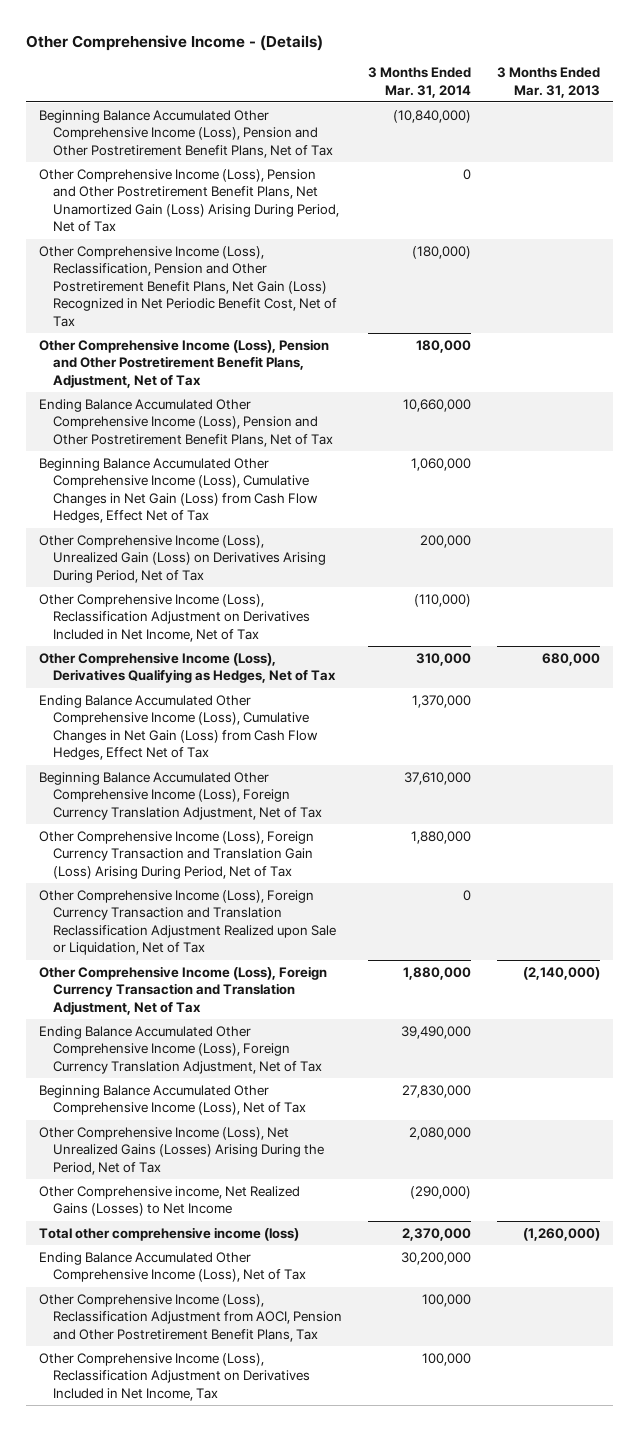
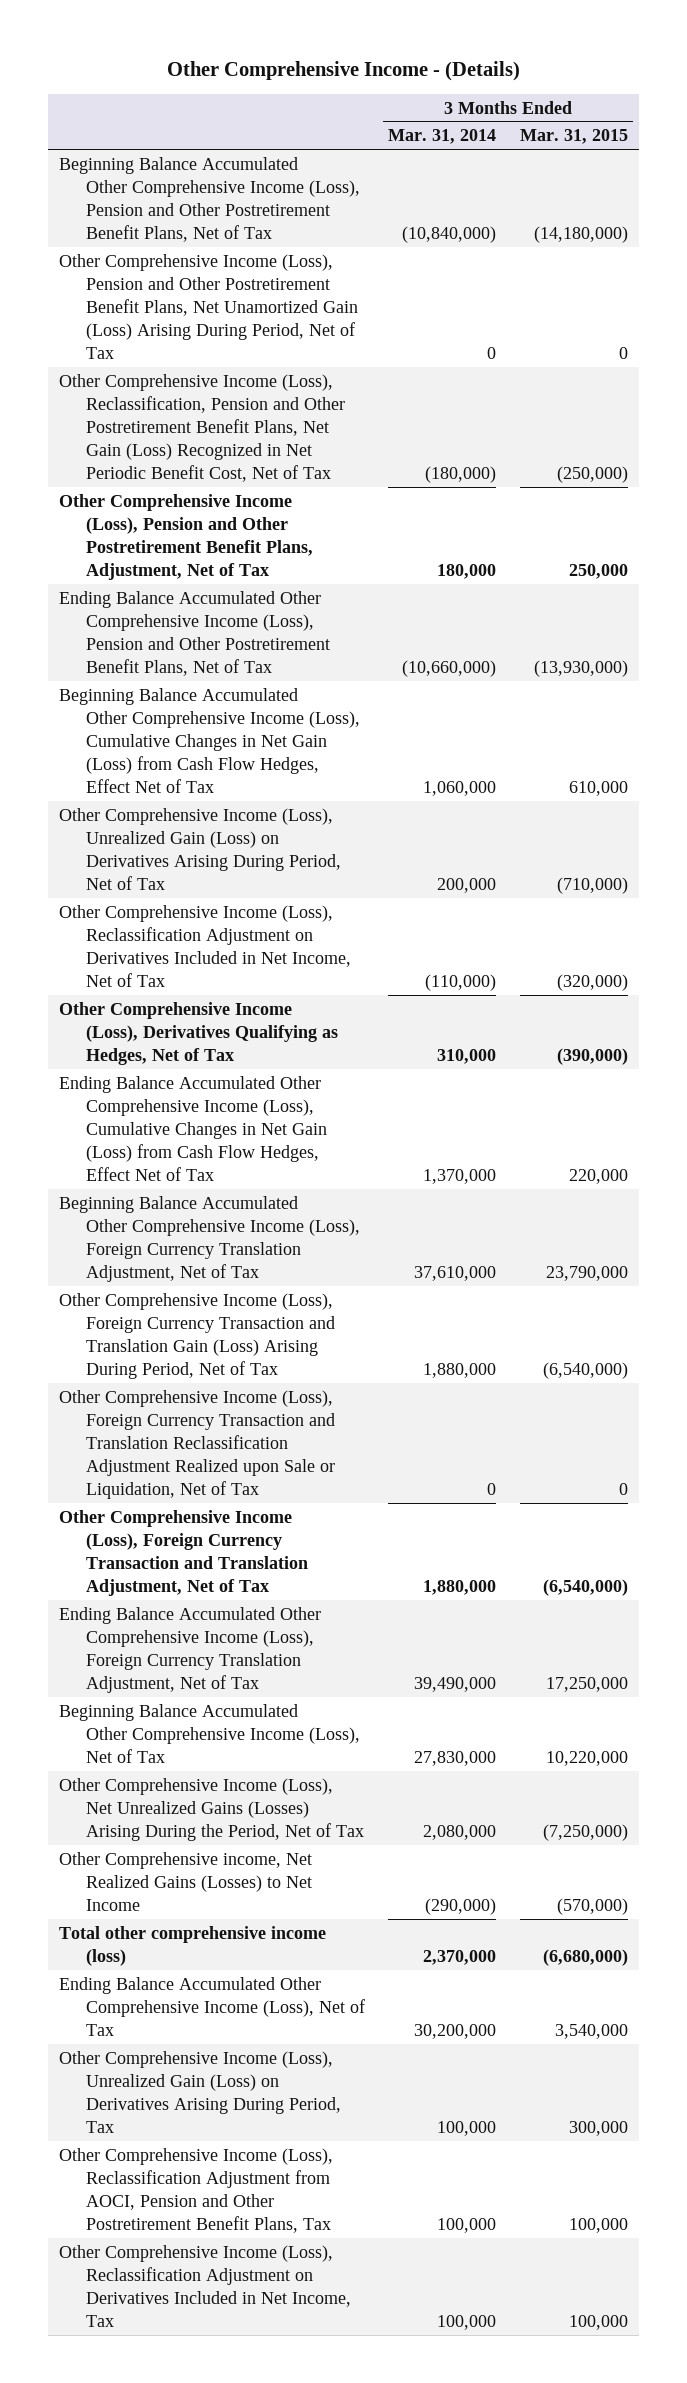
[496,67,600,98] 3 Months Ended Mar. 31, 2013 -> none
none -> [519,129,628,145] Mar. 31, 2015
[402,398,471,412] 10,660,000 -> [402,659,497,677] (10,660,000)
none -> [59,2050,342,2133] Other Comprehensive Income (Loss), Unrealized Gain (Loss) on Derivatives Arising During Period, Tax

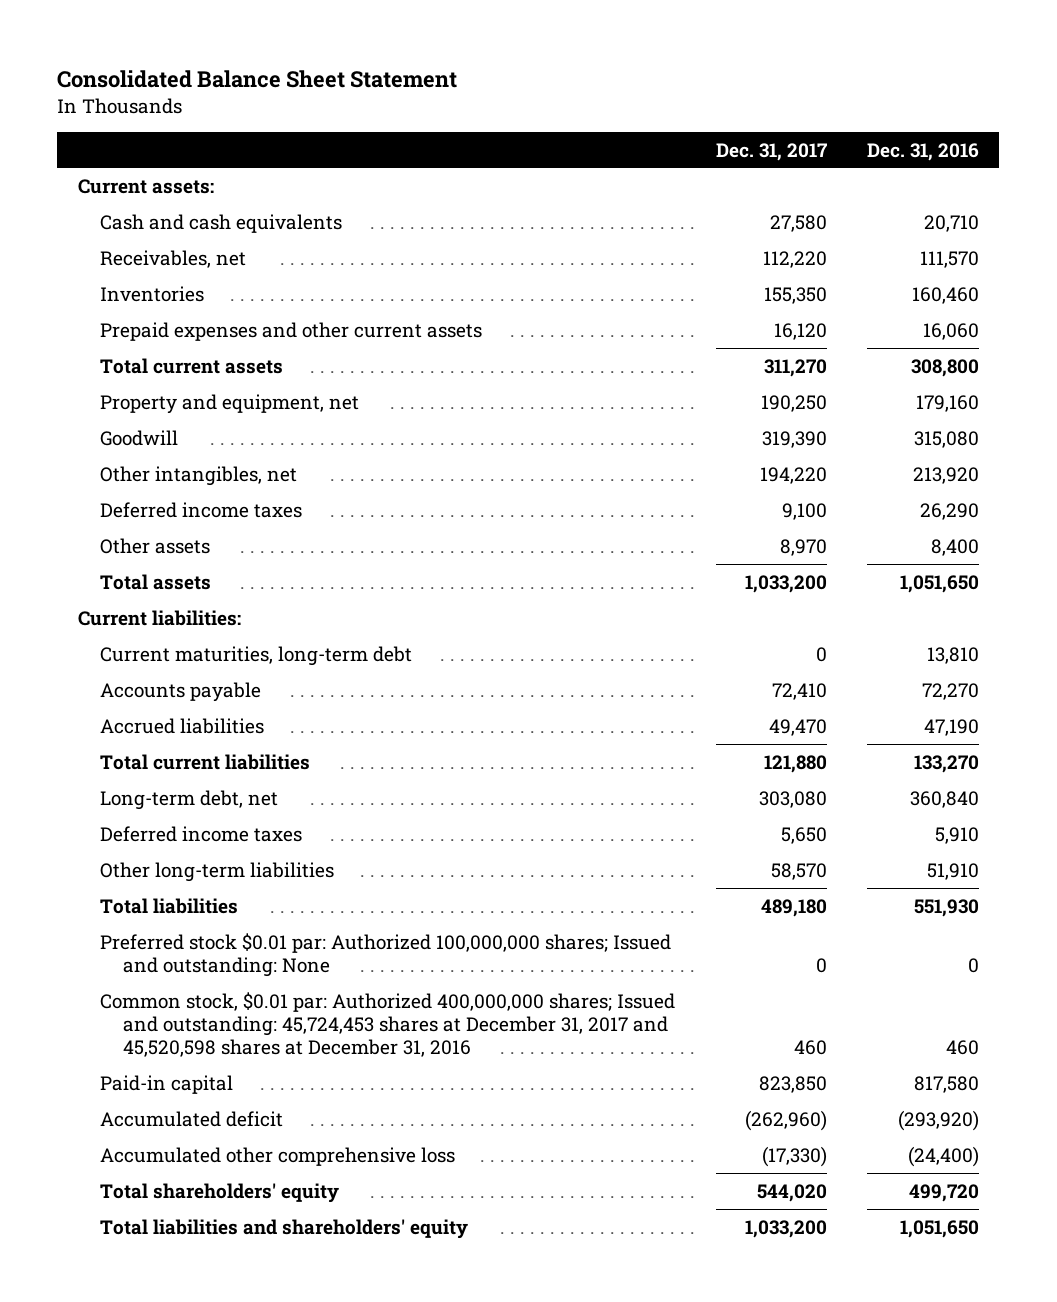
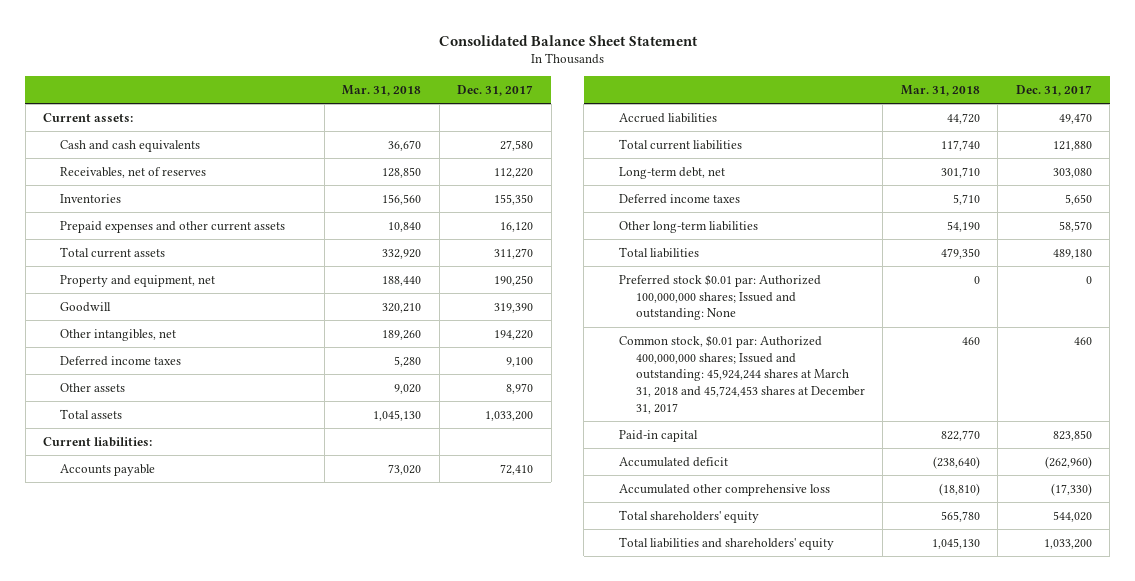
[867,142,980,161] Dec. 31, 2016 -> none
none -> [342,85,422,97] Mar. 31, 2018
[100,249,247,268] Receivables, net -> [60,166,207,178] Receivables, net of reserves
[100,645,413,666] Current maturities, long-term debt -> none
[100,991,676,1057] Common stock, $0.01 par: Authorized 400,000,000 shares; Issued and outstanding: 45,724,453 shares at December 31, 2017 and 45,520,598 shares at December 31, 2016 -> [618,334,865,415] Common stock, $0.01 par: Authorized 400,000,000 shares; Issued and outstanding: 45,924,244 shares at March 31, 2018 and 45,724,453 shares at December 31, 2017

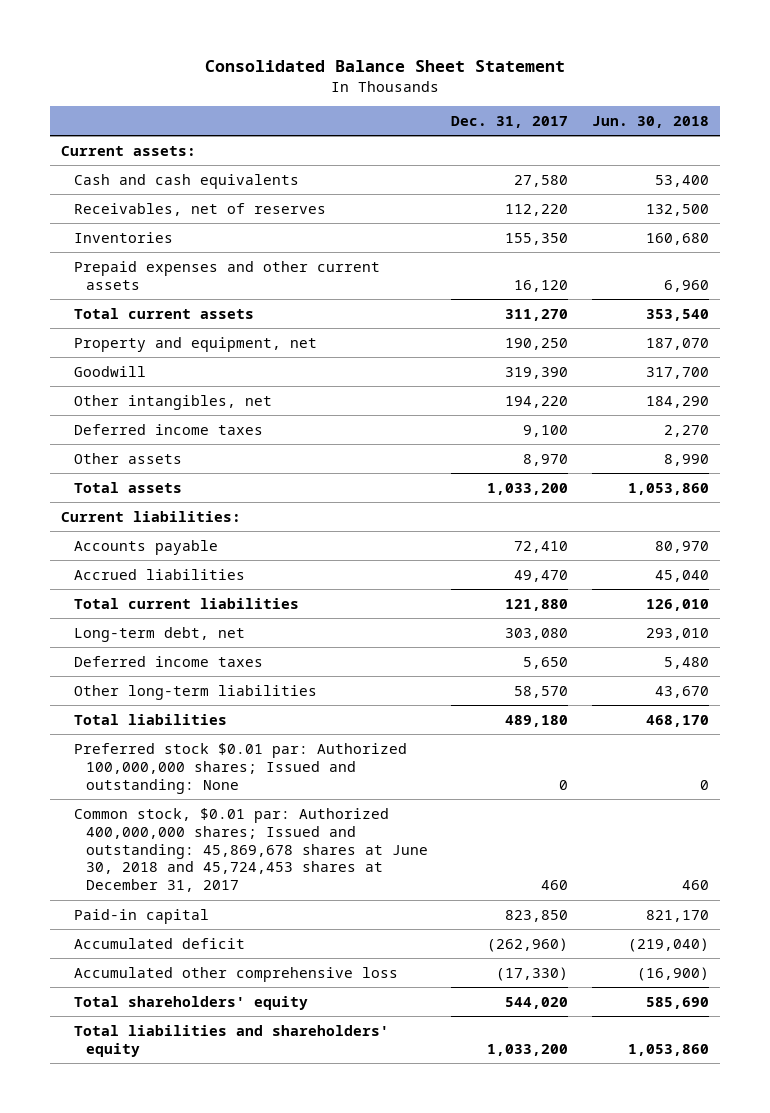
[342,85,422,97] Mar. 31, 2018 -> none
none -> [591,116,709,129] Jun. 30, 2018
[618,334,865,415] Common stock, $0.01 par: Authorized 400,000,000 shares; Issued and outstanding: 45,924,244 shares at March 31, 2018 and 45,724,453 shares at December 31, 2017 -> [73,807,428,893] Common stock, $0.01 par: Authorized 400,000,000 shares; Issued and outstanding: 45,869,678 shares at June 30, 2018 and 45,724,453 shares at December 31, 2017

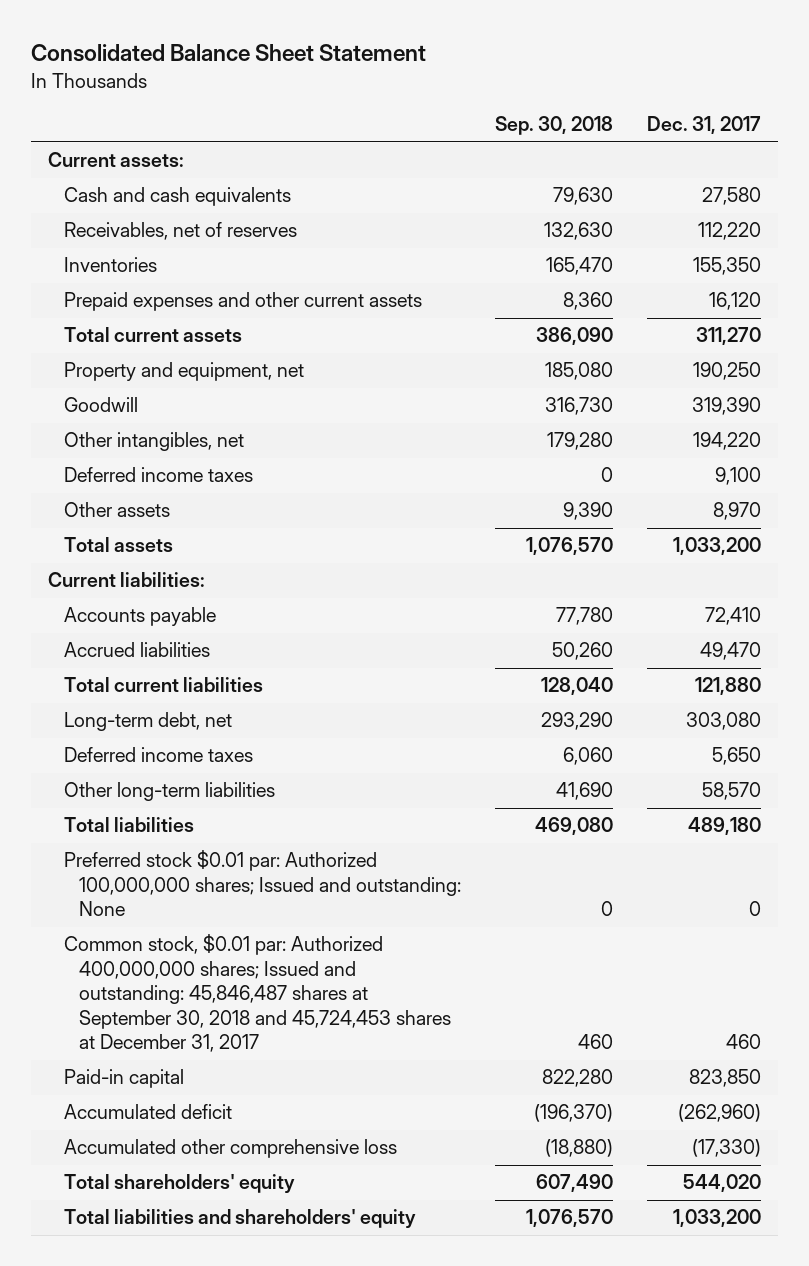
[591,116,709,129] Jun. 30, 2018 -> none
none -> [495,116,614,136] Sep. 30, 2018
[73,807,428,893] Common stock, $0.01 par: Authorized 400,000,000 shares; Issued and outstanding: 45,869,678 shares at June 30, 2018 and 45,724,453 shares at December 31, 2017 -> [63,934,452,1053] Common stock, $0.01 par: Authorized 400,000,000 shares; Issued and outstanding: 45,846,487 shares at September 30, 2018 and 45,724,453 shares at December 31, 2017

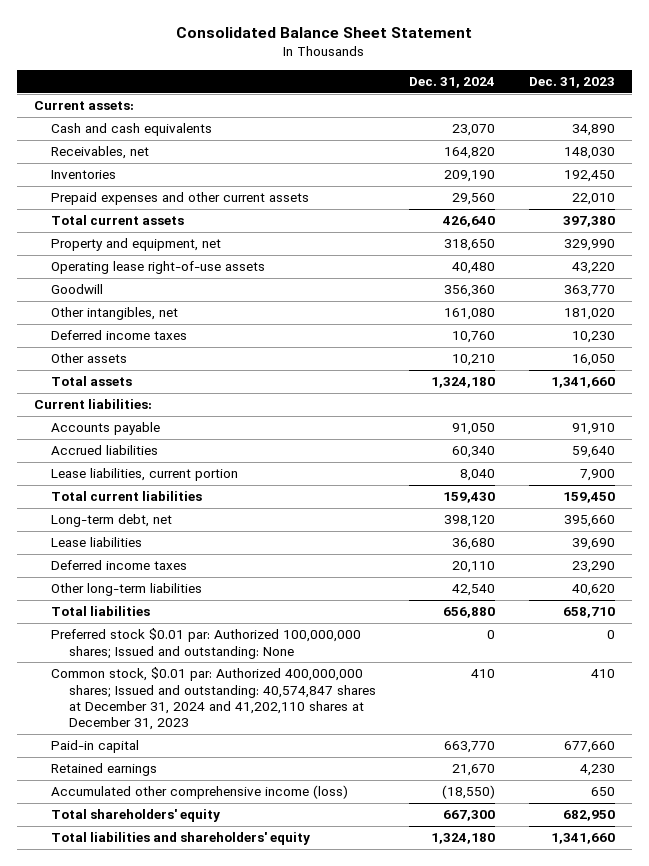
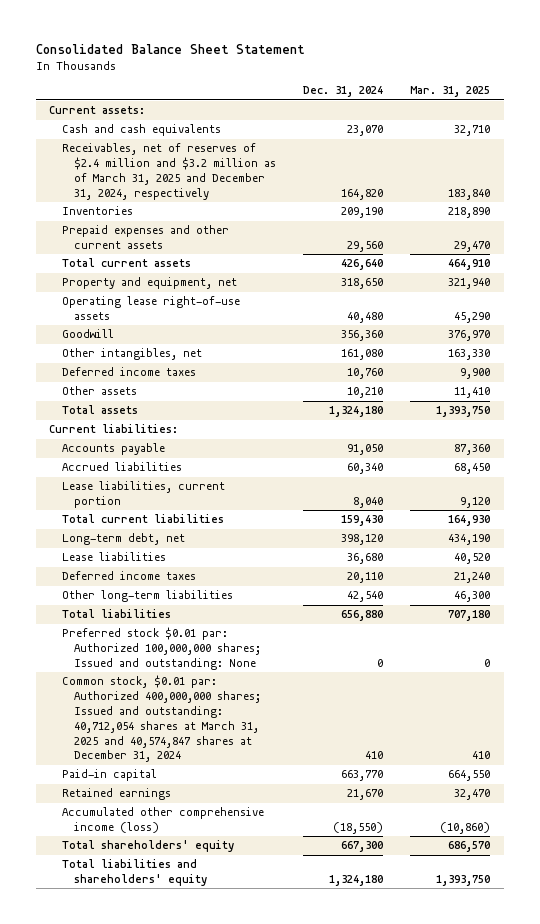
[528,76,615,88] Dec. 31, 2023 -> none
none -> [410,86,491,98] Mar. 31, 2025
[51,146,150,160] Receivables, net -> [61,143,276,200] Receivables, net of reserves of $2.4 million and $3.2 million as of March 31, 2025 and December 31, 2024, respectively
[51,667,376,731] Common stock, $0.01 par: Authorized 400,000,000 shares; Issued and outstanding: 40,574,847 shares at December 31, 2024 and 41,202,110 shares at December 31, 2023 -> [61,675,261,763] Common stock, $0.01 par: Authorized 400,000,000 shares; Issued and outstanding: 40,712,054 shares at March 31, 2025 and 40,574,847 shares at December 31, 2024

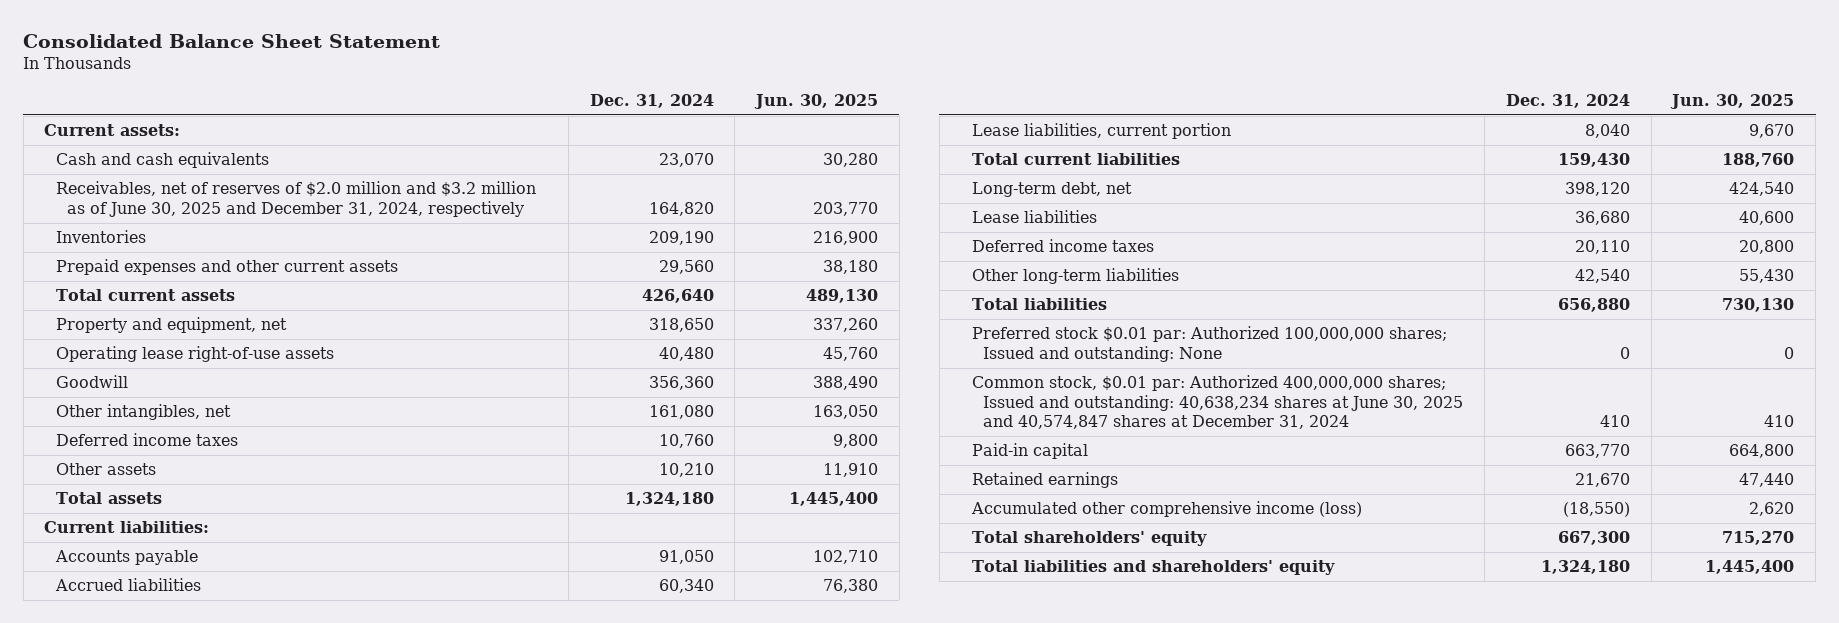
[410,86,491,98] Mar. 31, 2025 -> none
none -> [754,93,879,109] Jun. 30, 2025
[61,143,276,200] Receivables, net of reserves of $2.4 million and $3.2 million as of March 31, 2025 and December 31, 2024, respectively -> [55,181,536,217] Receivables, net of reserves of $2.0 million and $3.2 million as of June 30, 2025 and December 31, 2024, respectively
[61,675,261,763] Common stock, $0.01 par: Authorized 400,000,000 shares; Issued and outstanding: 40,712,054 shares at March 31, 2025 and 40,574,847 shares at December 31, 2024 -> [971,375,1464,430] Common stock, $0.01 par: Authorized 400,000,000 shares; Issued and outstanding: 40,638,234 shares at June 30, 2025 and 40,574,847 shares at December 31, 2024

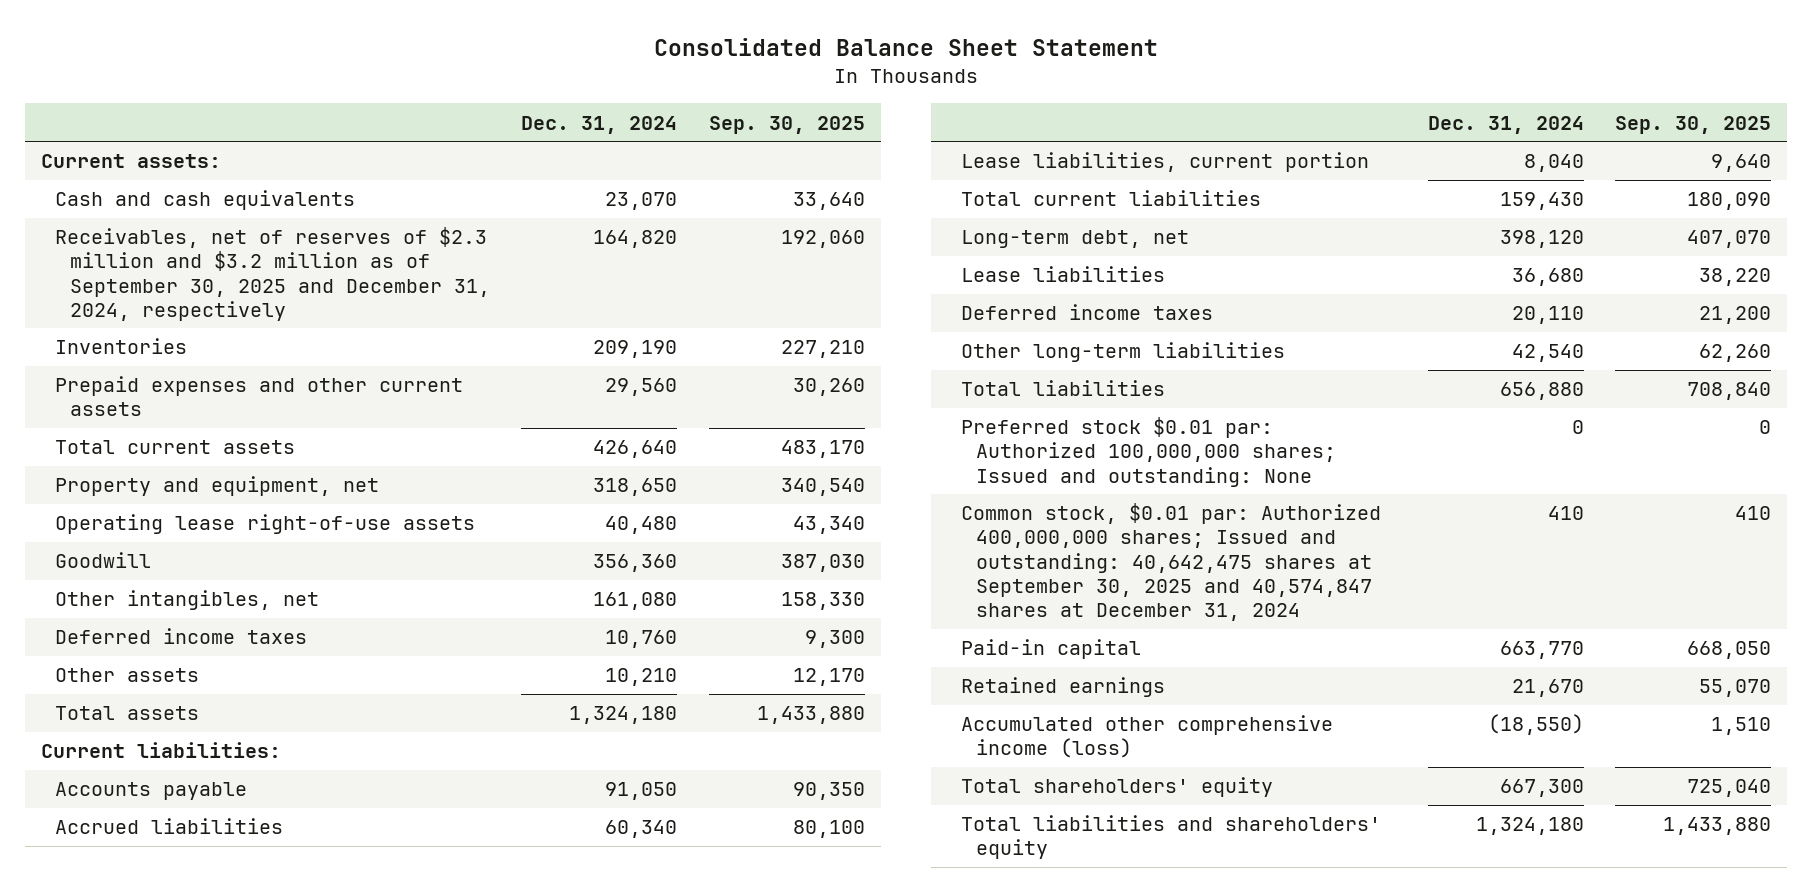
[754,93,879,109] Jun. 30, 2025 -> none
none -> [709,115,866,134] Sep. 30, 2025
[55,181,536,217] Receivables, net of reserves of $2.0 million and $3.2 million as of June 30, 2025 and December 31, 2024, respectively -> [55,227,490,321] Receivables, net of reserves of $2.3 million and $3.2 million as of September 30, 2025 and December 31, 2024, respectively
[971,375,1464,430] Common stock, $0.01 par: Authorized 400,000,000 shares; Issued and outstanding: 40,638,234 shares at June 30, 2025 and 40,574,847 shares at December 31, 2024 -> [961,503,1382,622] Common stock, $0.01 par: Authorized 400,000,000 shares; Issued and outstanding: 40,642,475 shares at September 30, 2025 and 40,574,847 shares at December 31, 2024

